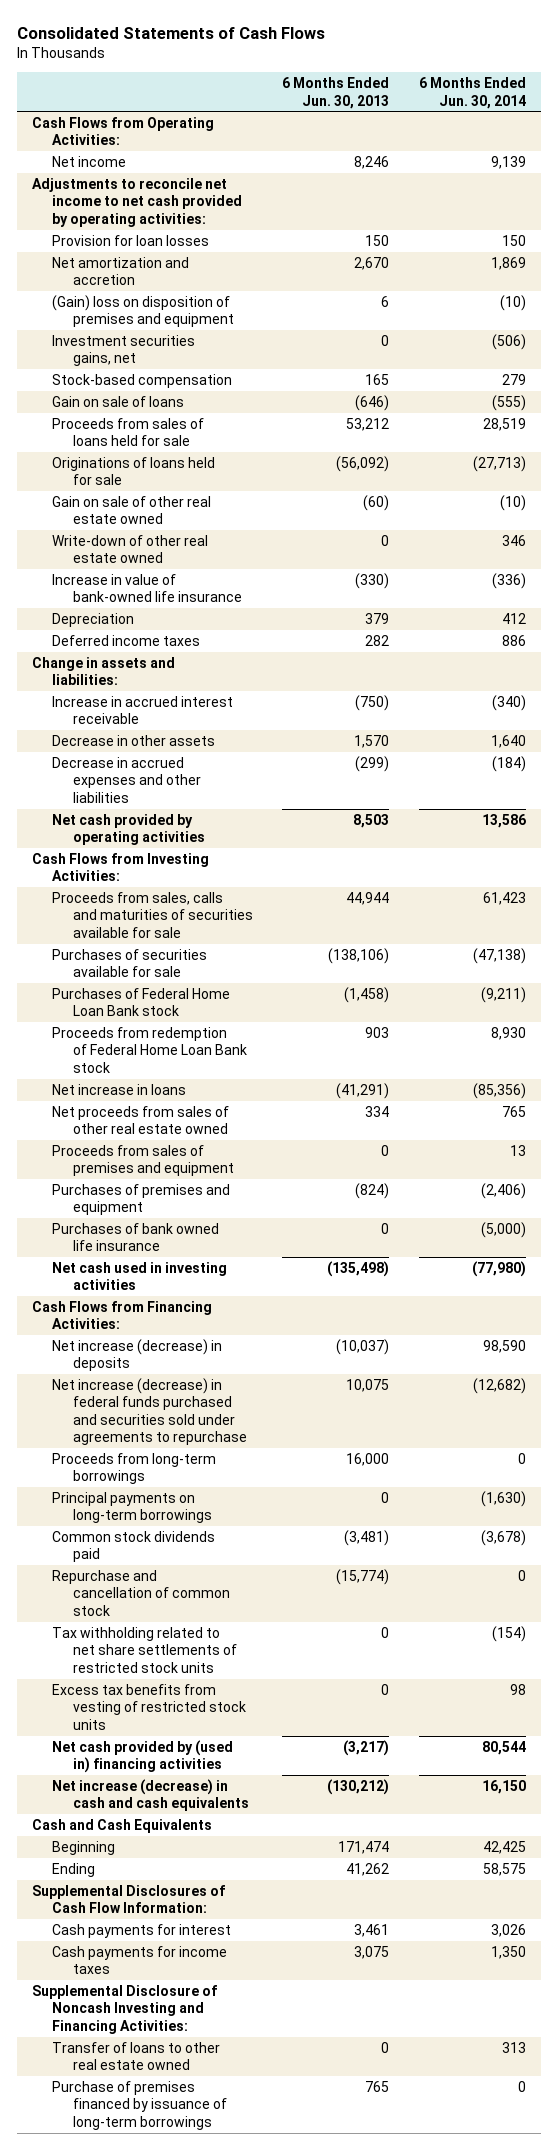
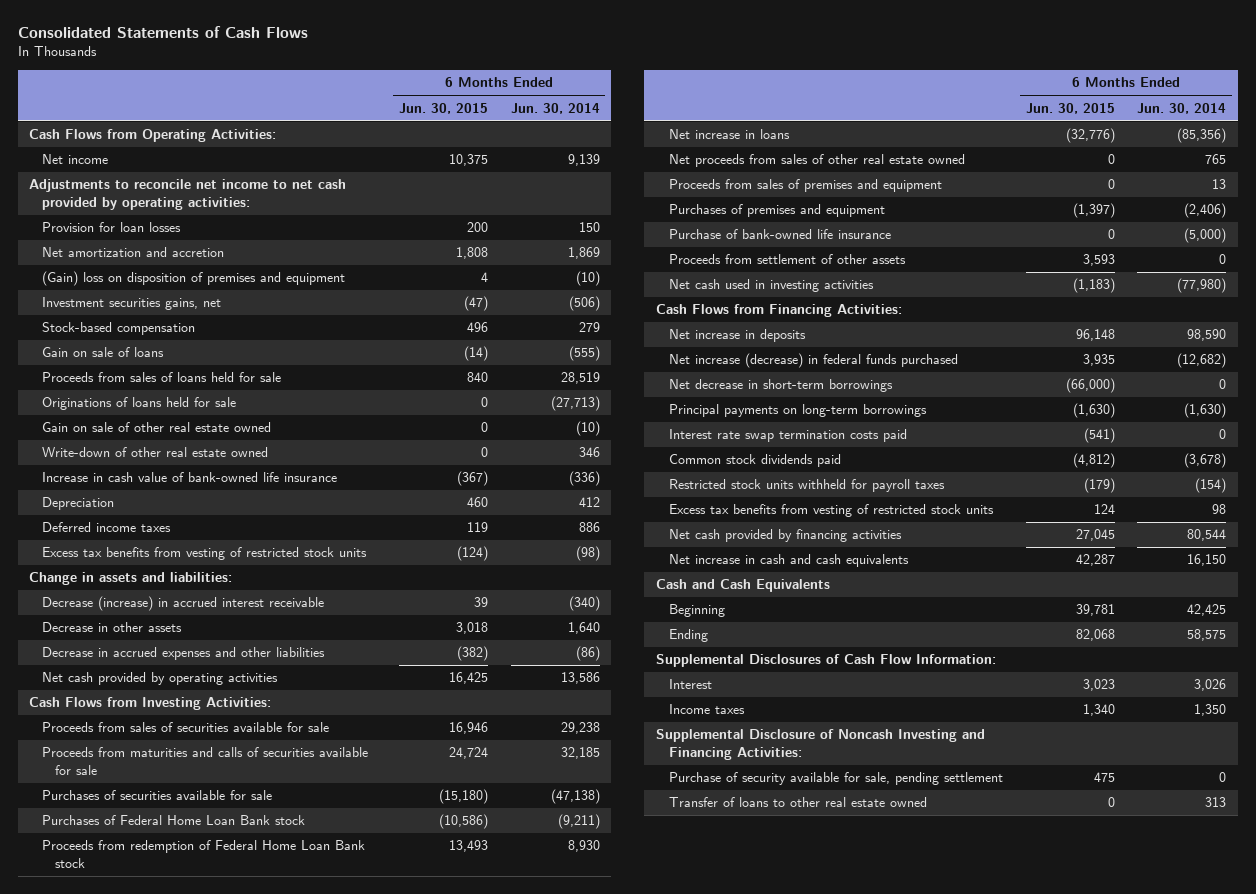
[282,77,390,109] 6 Months Ended Jun. 30, 2013 -> none
none -> [398,102,488,114] Jun. 30, 2015
[52,573,242,603] Increase in value of bank-owned life insurance -> [42,472,338,483] Increase in cash value of bank-owned life insurance
none -> [42,547,368,561] Excess tax benefits from vesting of restricted stock units
[52,695,234,725] Increase in accrued interest receivable -> [42,596,325,612] Decrease (increase) in accrued interest receivable
[492,755,527,772] (184) -> [575,646,600,662] (86)
none -> [42,722,330,733] Proceeds from sales of securities available for sale
[52,891,253,938] Proceeds from sales, calls and maturities of securities available for sale -> [42,747,369,775] Proceeds from maturities and calls of securities available for sale
[483,891,527,905] 61,423 -> [560,747,600,760] 32,185
[52,1222,220,1252] Purchases of bank owned life insurance -> [668,229,891,240] Purchase of bank-owned life insurance
none -> [668,254,906,265] Proceeds from settlement of other assets
[52,1452,217,1485] Proceeds from long-term borrowings -> none
[52,1338,223,1372] Net increase (decrease) in deposits -> [668,329,806,343] Net increase in deposits
[52,1377,247,1446] Net increase (decrease) in federal funds purchased and securities sold under agreements to repurchase -> [668,353,958,369] Net increase (decrease) in federal funds purchased
none -> [668,379,893,393] Net decrease in short-term borrowings
none -> [668,429,907,443] Interest rate swap termination costs paid
[52,1569,230,1616] Repurchase and cancellation of common stock -> none
[52,1626,237,1673] Tax withholding related to net share settlements of restricted stock units -> [668,479,945,493] Restricted stock units withheld for payroll taxes
[52,1739,234,1774] Net cash provided by (used in) financing activities -> [668,529,902,543] Net cash provided by financing activities
[52,1778,249,1812] Net increase (decrease) in cash and cash equivalents -> [668,554,909,568] Net increase in cash and cash equivalents
[52,1923,232,1938] Cash payments for interest -> [668,679,712,690] Interest
[52,1945,228,1975] Cash payments for income taxes -> [668,704,745,715] Income taxes
none -> [668,772,1003,786] Purchase of security available for sale, pending settlement
[52,2080,227,2130] Purchase of premises financed by issuance of long-term borrowings -> none

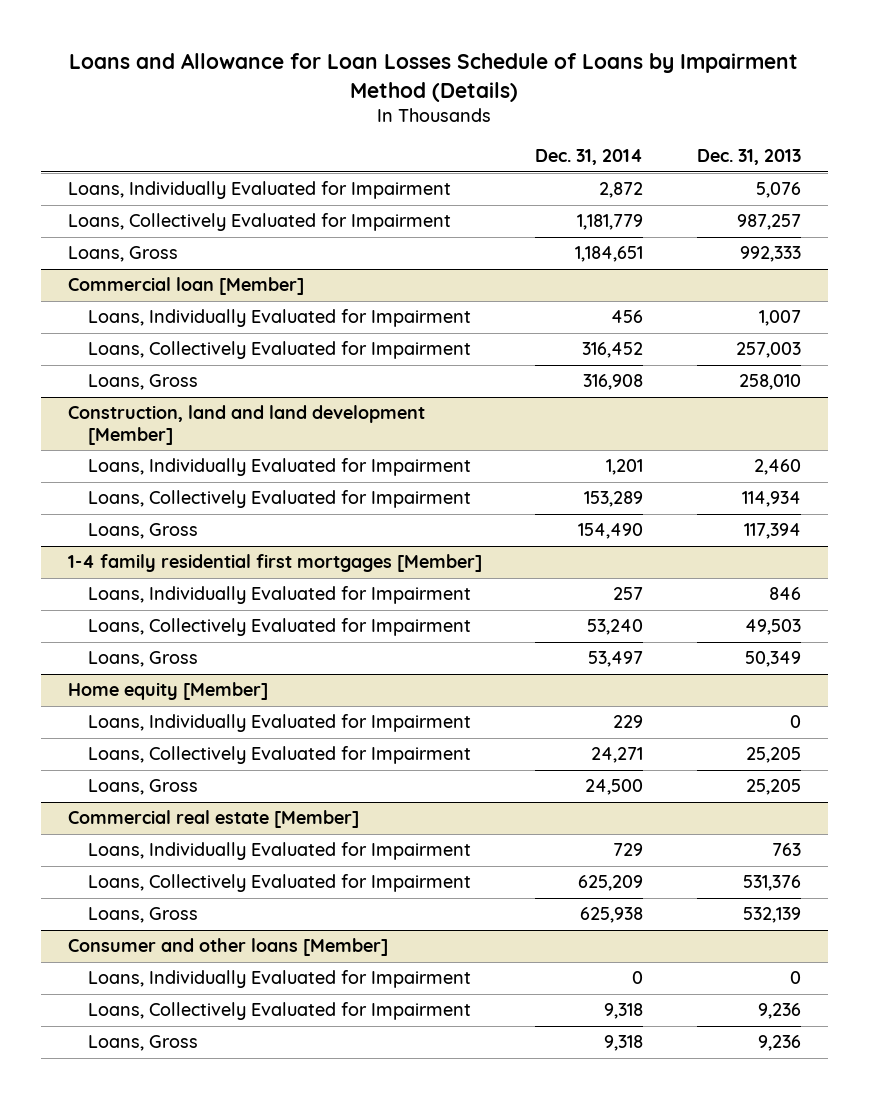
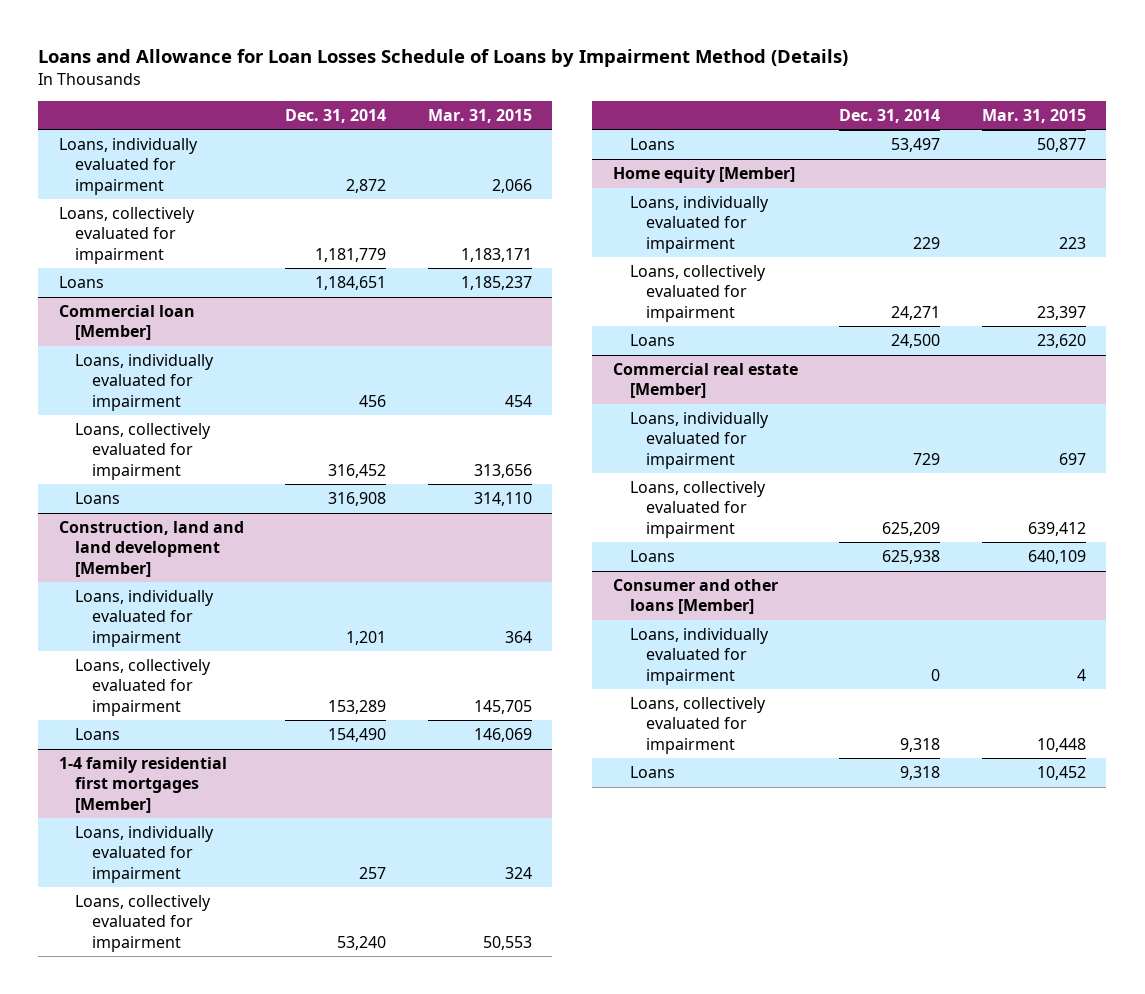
[697,149,802,166] Dec. 31, 2013 -> none
none -> [427,108,532,123] Mar. 31, 2015
[67,181,451,200] Loans, Individually Evaluated for Impairment -> [58,138,198,195] Loans, individually evaluated for impairment
[67,213,451,232] Loans, Collectively Evaluated for Impairment -> [58,207,195,264] Loans, collectively evaluated for impairment
[67,246,178,263] Loans, Gross -> [58,276,104,289] Loans
[88,309,472,328] Loans, Individually Evaluated for Impairment -> [75,354,215,411] Loans, individually evaluated for impairment
[88,341,472,360] Loans, Collectively Evaluated for Impairment -> [75,423,212,480] Loans, collectively evaluated for impairment
[88,374,199,391] Loans, Gross -> [75,492,121,505] Loans
[88,458,472,477] Loans, Individually Evaluated for Impairment -> [75,590,215,647] Loans, individually evaluated for impairment
[88,490,472,509] Loans, Collectively Evaluated for Impairment -> [75,659,212,716] Loans, collectively evaluated for impairment
[88,523,199,540] Loans, Gross -> [75,728,121,741] Loans
[88,586,472,605] Loans, Individually Evaluated for Impairment -> [75,826,215,883] Loans, individually evaluated for impairment
[88,618,472,637] Loans, Collectively Evaluated for Impairment -> [75,895,212,952] Loans, collectively evaluated for impairment
[88,651,199,668] Loans, Gross -> [629,138,675,151] Loans
[88,714,472,733] Loans, Individually Evaluated for Impairment -> [629,196,769,253] Loans, individually evaluated for impairment
[88,746,472,765] Loans, Collectively Evaluated for Impairment -> [629,265,766,322] Loans, collectively evaluated for impairment
[88,779,199,796] Loans, Gross -> [629,334,675,347] Loans
[88,842,472,861] Loans, Individually Evaluated for Impairment -> [629,412,769,469] Loans, individually evaluated for impairment
[88,874,472,893] Loans, Collectively Evaluated for Impairment -> [629,481,766,538] Loans, collectively evaluated for impairment
[88,907,199,924] Loans, Gross -> [629,550,675,563] Loans
[88,970,472,989] Loans, Individually Evaluated for Impairment -> [629,628,769,685] Loans, individually evaluated for impairment
[88,1002,472,1021] Loans, Collectively Evaluated for Impairment -> [629,697,766,754] Loans, collectively evaluated for impairment
[88,1035,199,1052] Loans, Gross -> [629,766,675,779] Loans

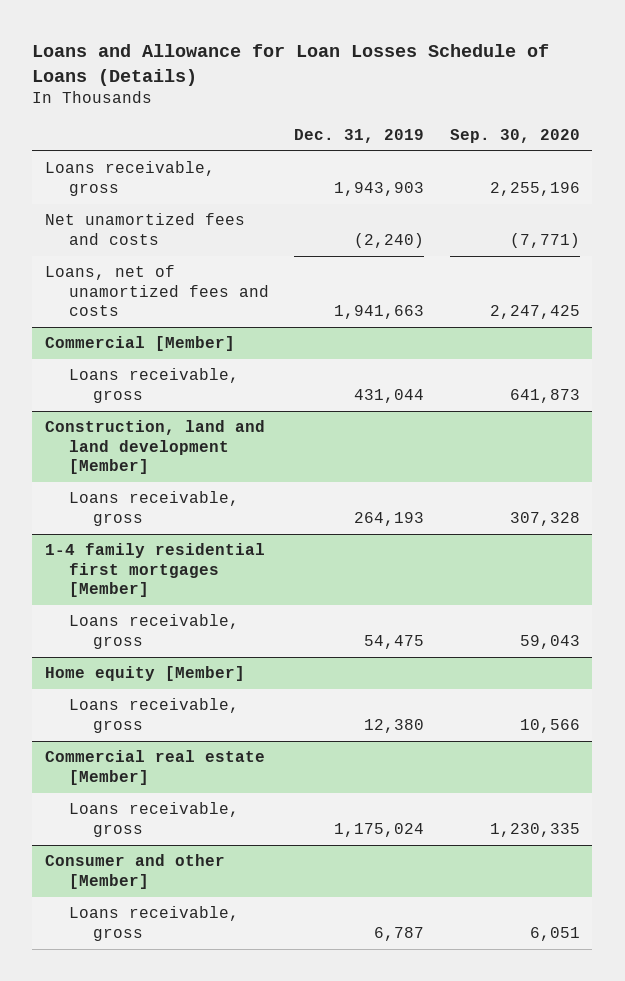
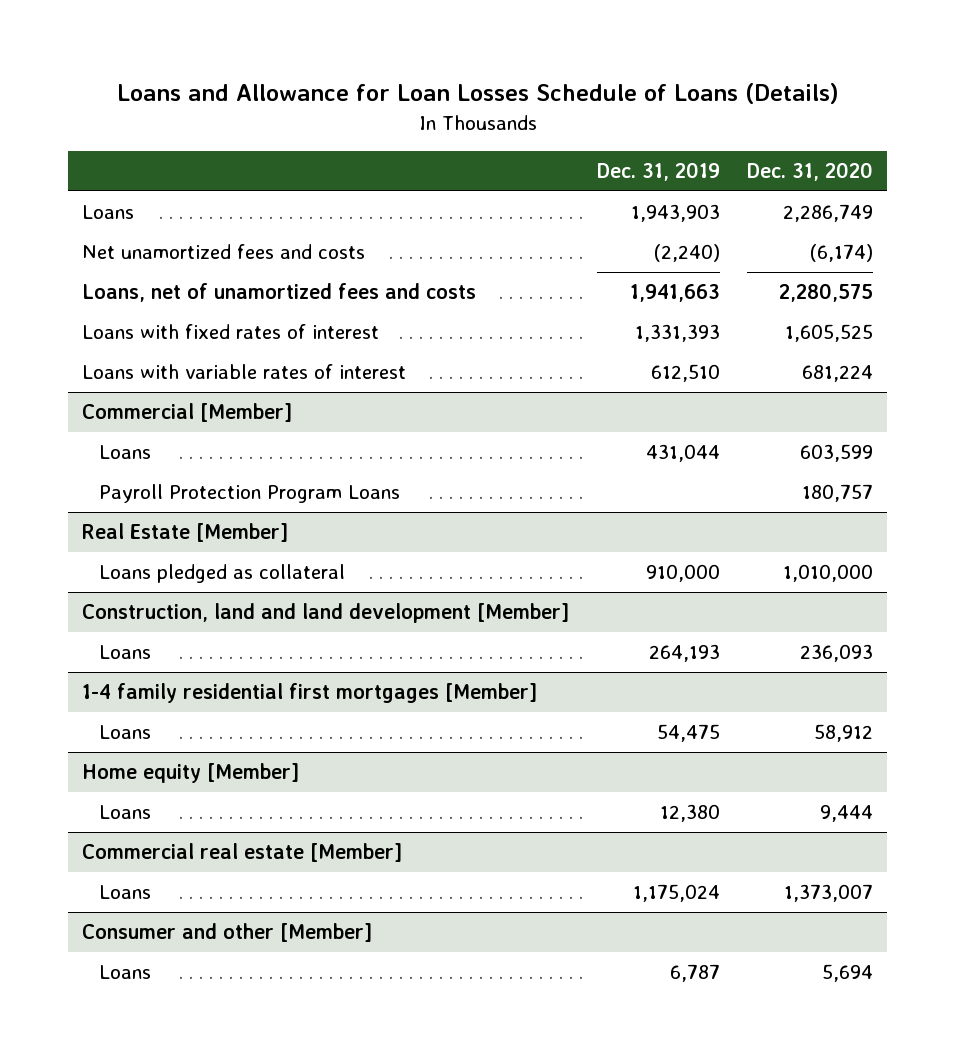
[449,129,580,144] Sep. 30, 2020 -> none
none -> [747,162,874,182] Dec. 31, 2020
[44,161,215,196] Loans receivable, gross -> [81,205,134,220] Loans
none -> [81,324,379,340] Loans with fixed rates of interest
none -> [81,364,406,380] Loans with variable rates of interest
[68,368,239,403] Loans receivable, gross -> [99,445,152,460] Loans
none -> [99,484,401,504] Payroll Protection Program Loans
none -> [81,523,288,543] Real Estate [Member]
none -> [99,564,346,584] Loans pledged as collateral
[68,491,239,526] Loans receivable, gross -> [99,645,152,660] Loans
[68,614,239,649] Loans receivable, gross -> [99,725,152,740] Loans
[68,698,239,733] Loans receivable, gross -> [99,805,152,820] Loans
[68,802,239,837] Loans receivable, gross -> [99,885,152,900] Loans
[68,906,239,941] Loans receivable, gross -> [99,965,152,980] Loans

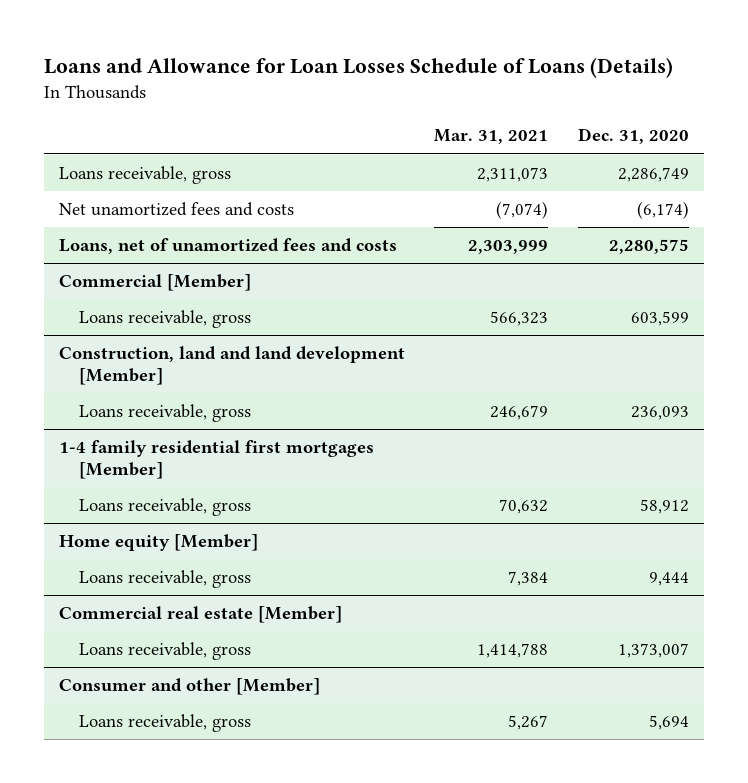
[596,162,720,182] Dec. 31, 2019 -> none
none -> [434,129,549,145] Mar. 31, 2021
[81,205,134,220] Loans -> [58,166,231,185] Loans receivable, gross
[81,324,379,340] Loans with fixed rates of interest -> none
[81,364,406,380] Loans with variable rates of interest -> none
[99,484,401,504] Payroll Protection Program Loans -> none
[81,523,288,543] Real Estate [Member] -> none
[99,564,346,584] Loans pledged as collateral -> none
[99,445,152,460] Loans -> [79,310,252,329] Loans receivable, gross
[99,645,152,660] Loans -> [79,404,252,423] Loans receivable, gross
[99,725,152,740] Loans -> [79,498,252,517] Loans receivable, gross
[99,805,152,820] Loans -> [79,570,252,589] Loans receivable, gross
[99,885,152,900] Loans -> [79,642,252,661] Loans receivable, gross
[99,965,152,980] Loans -> [79,714,252,733] Loans receivable, gross

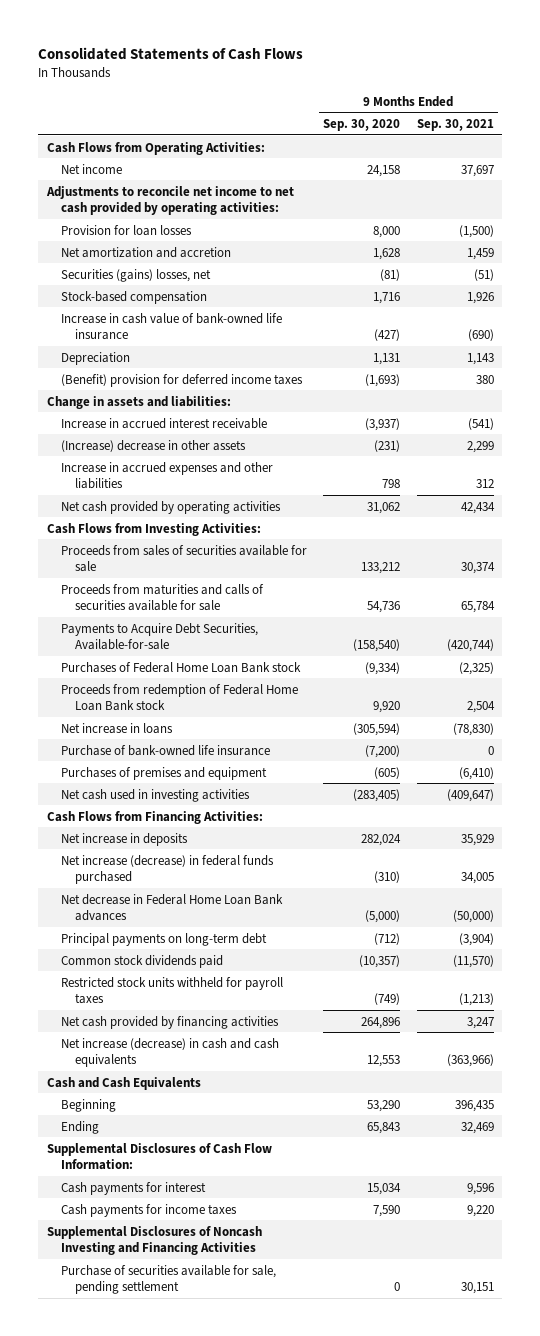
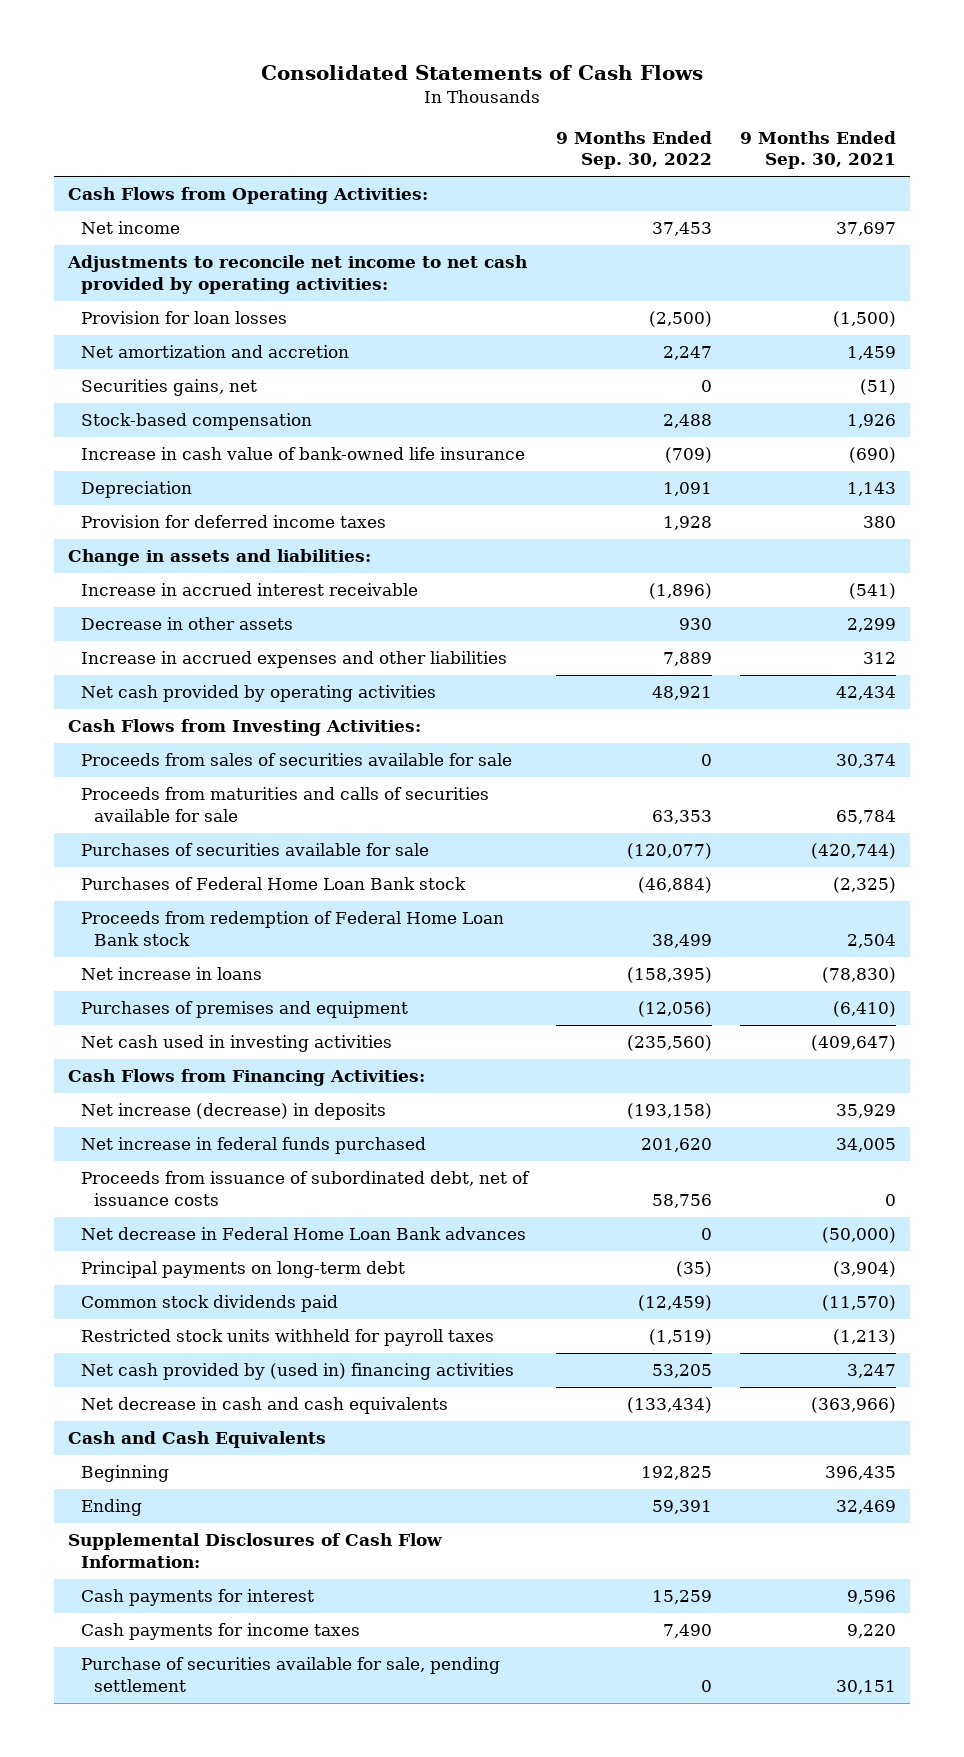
[323,119,401,132] Sep. 30, 2020 -> none
none -> [555,130,712,170] 9 Months Ended Sep. 30, 2022
[61,268,212,282] Securities (gains) losses, net -> [80,379,257,397] Securities gains, net
[61,373,304,387] (Benefit) provision for deferred income taxes -> [80,515,386,529] Provision for deferred income taxes
[61,439,247,452] (Increase) decrease in other assets -> [80,617,293,631] Decrease in other assets
[61,622,259,651] Payments to Acquire Debt Securities, Available-for-sale -> [80,843,429,857] Purchases of securities available for sale
[61,744,271,756] Purchase of bank-owned life insurance -> none
[61,832,189,846] Net increase in deposits -> [80,1103,386,1121] Net increase (decrease) in deposits
[61,854,275,885] Net increase (decrease) in federal funds purchased -> [80,1137,426,1155] Net increase in federal funds purchased
none -> [80,1171,530,1206] Proceeds from issuance of subordinated debt, net of issuance costs
[61,1015,280,1029] Net cash provided by financing activities -> [80,1363,514,1381] Net cash provided by (used in) financing activities
[61,1037,280,1068] Net increase (decrease) in cash and cash equivalents -> [80,1397,448,1415] Net decrease in cash and cash equivalents
[46,1225,262,1256] Supplemental Disclosures of Noncash Investing and Financing Activities -> none

